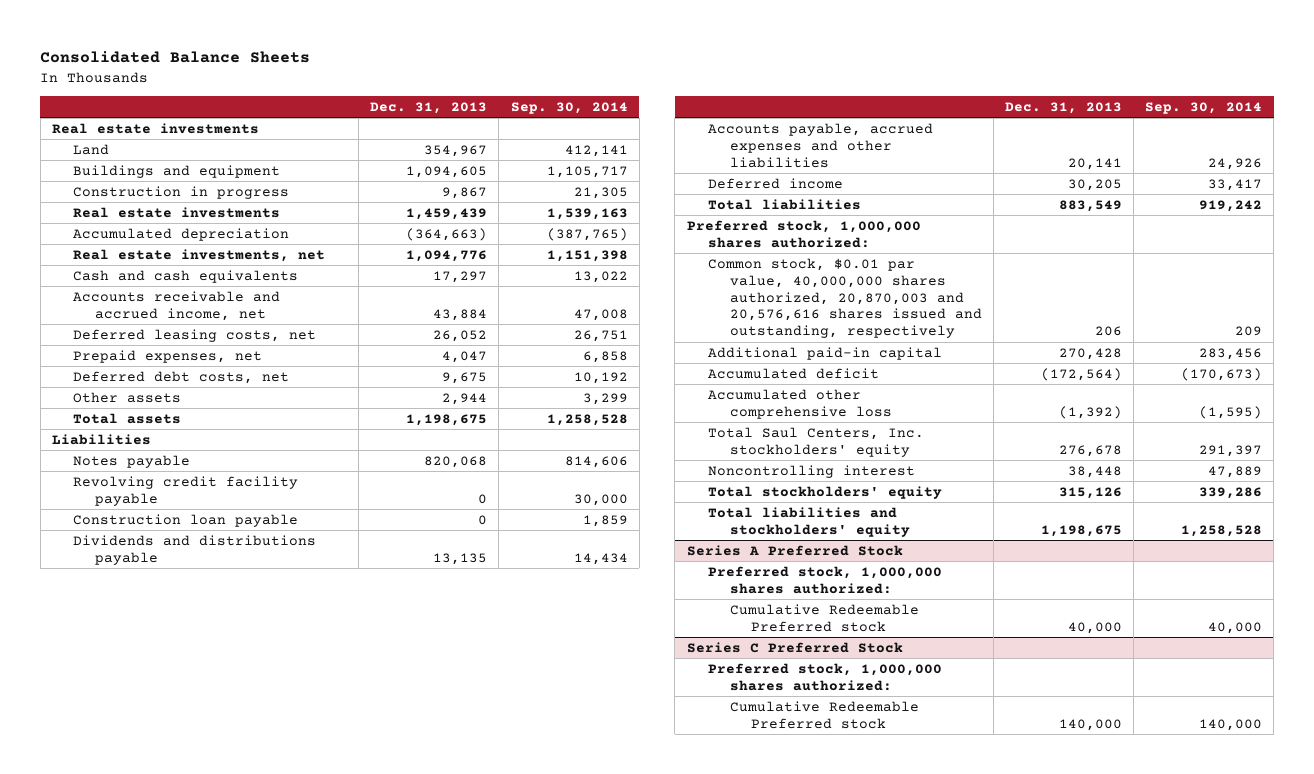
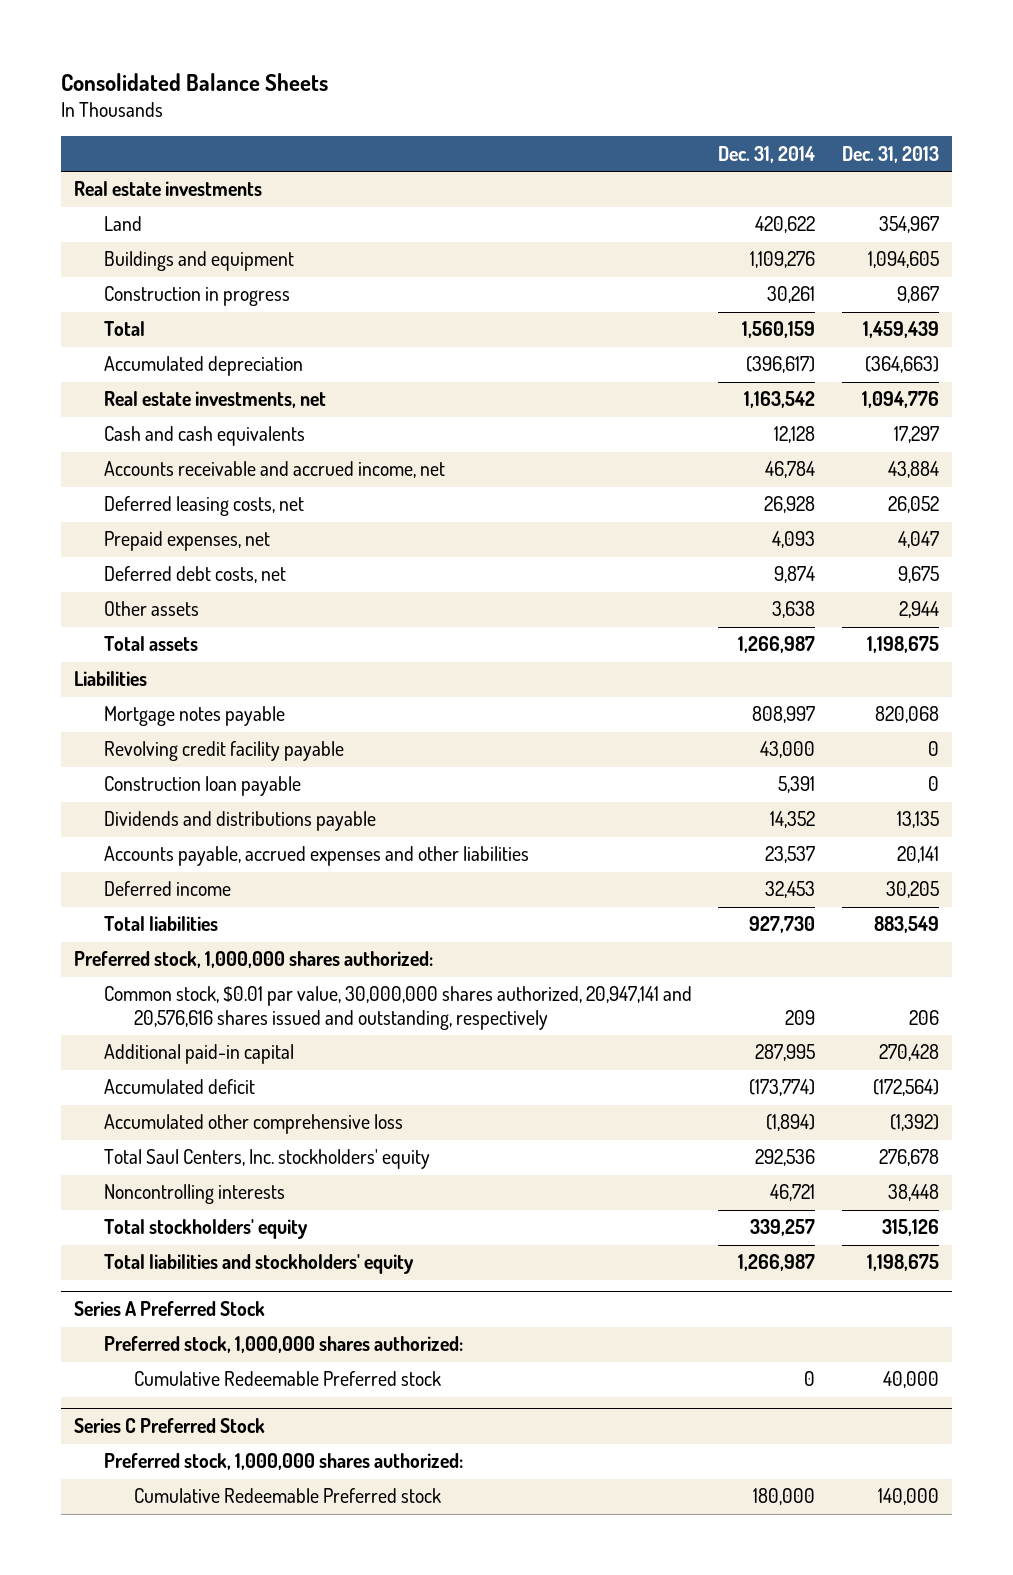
[510,101,628,114] Sep. 30, 2014 -> none
none -> [718,145,816,163] Dec. 31, 2014
[73,206,281,218] Real estate investments -> [103,321,145,337] Total
[73,454,191,468] Notes payable -> [103,706,285,727] Mortgage notes payable
[708,257,982,339] Common stock, $0.01 par value, 40,000,000 shares authorized, 20,870,003 and 20,576,616 shares issued and outstanding, respectively -> [103,986,692,1031] Common stock, $0.01 par value, 30,000,000 shares authorized, 20,947,141 and 20,576,616 shares issued and outstanding, respectively
[708,464,916,478] Noncontrolling interest -> [103,1184,285,1205] Noncontrolling interests

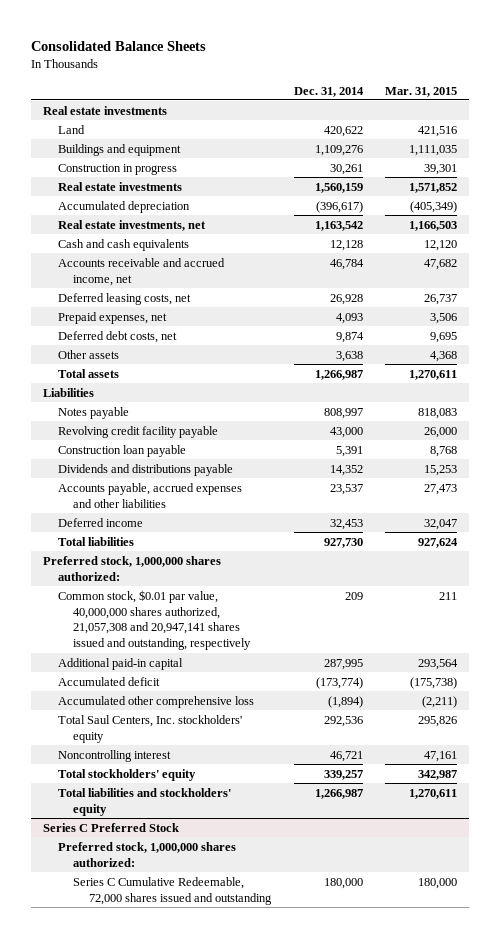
[841,145,939,163] Dec. 31, 2013 -> none
none -> [385,86,458,97] Mar. 31, 2015
[103,321,145,337] Total -> [58,181,183,191] Real estate investments
[103,706,285,727] Mortgage notes payable -> [58,406,130,419] Notes payable
[103,986,692,1031] Common stock, $0.01 par value, 30,000,000 shares authorized, 20,947,141 and 20,576,616 shares issued and outstanding, respectively -> [58,589,252,651] Common stock, $0.01 par value, 40,000,000 shares authorized, 21,057,308 and 20,947,141 shares issued and outstanding, respectively
[103,1184,285,1205] Noncontrolling interests -> [58,749,172,762] Noncontrolling interest
[73,1301,265,1317] Series A Preferred Stock -> none
[103,1336,463,1354] Preferred stock, 1,000,000 shares authorized: -> none
[133,1371,441,1387] Cumulative Redeemable Preferred stock -> none
[133,1488,441,1504] Cumulative Redeemable Preferred stock -> [73,876,272,905] Series C Cumulative Redeemable, 72,000 shares issued and outstanding

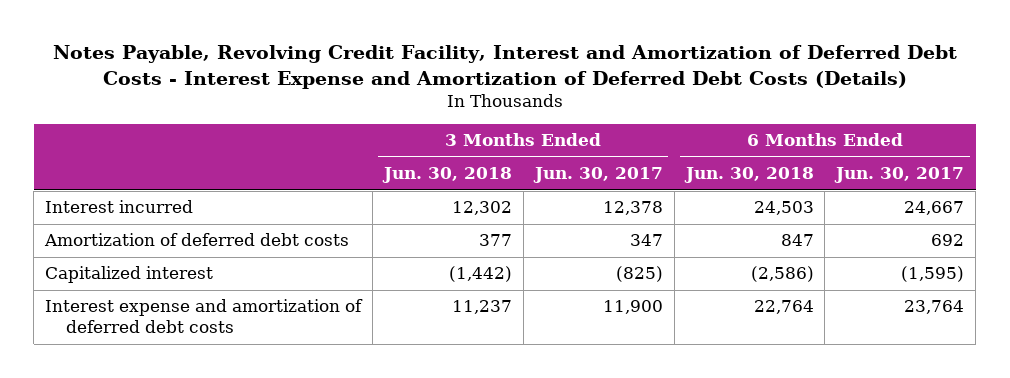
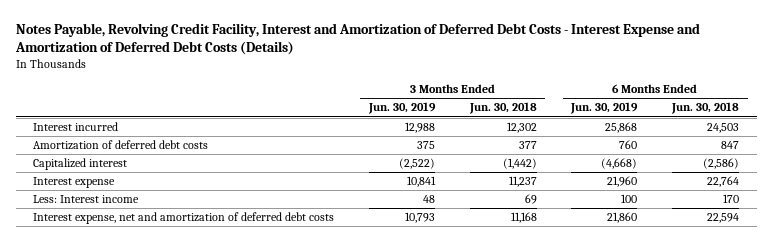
[532,167,663,184] Jun. 30, 2017 -> none
[834,167,965,184] Jun. 30, 2017 -> none
none -> [367,102,436,115] Jun. 30, 2019
none -> [570,102,639,115] Jun. 30, 2019
none -> [32,177,115,189] Interest expense
none -> [32,195,139,204] Less: Interest income
[45,299,364,334] Interest expense and amortization of deferred debt costs -> [32,212,334,225] Interest expense, net and amortization of deferred debt costs
[451,300,512,315] 11,237 -> [510,212,537,224] 11,168
[753,300,814,315] 22,764 -> [707,213,740,224] 22,594

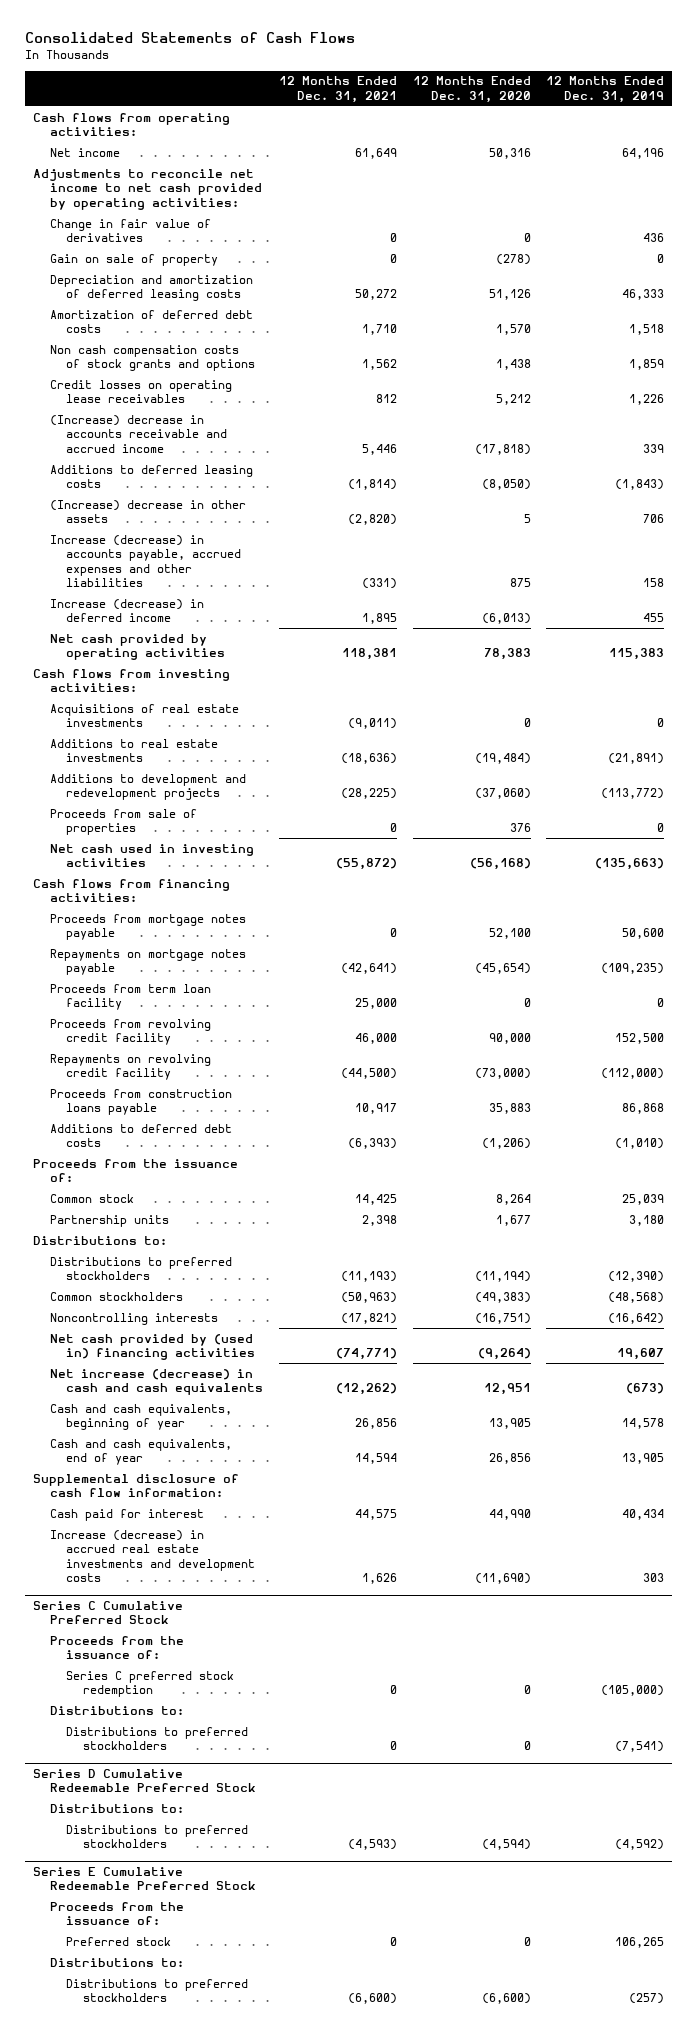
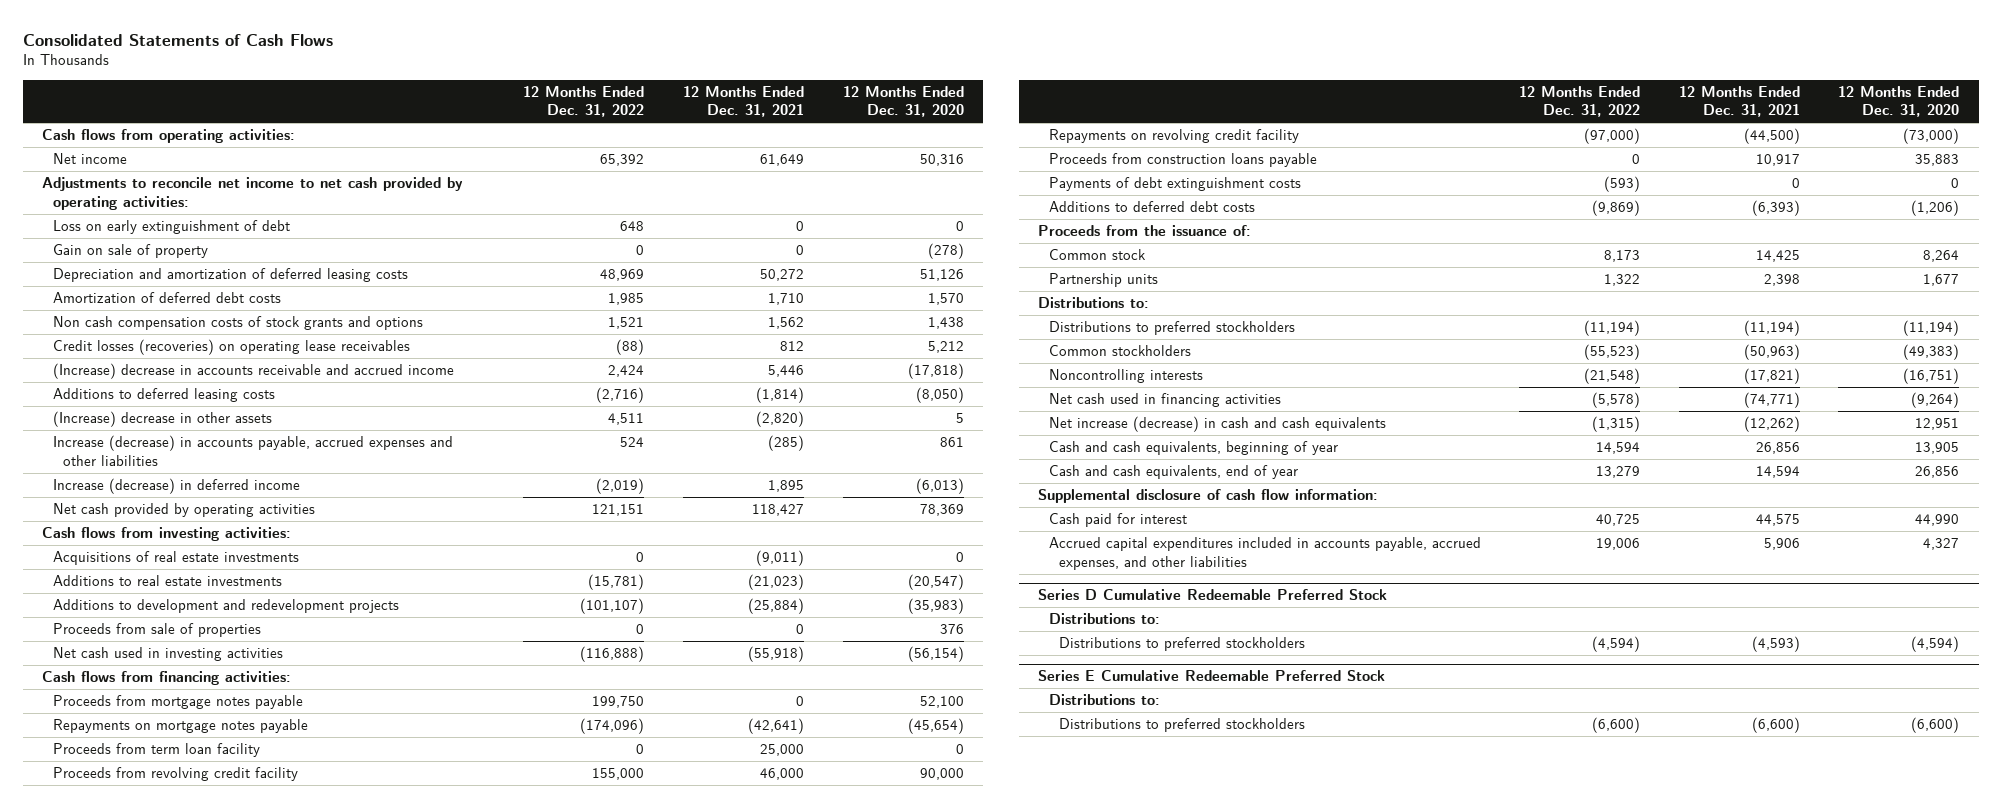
[546,76,665,103] 12 Months Ended Dec. 31, 2019 -> none
none -> [523,85,645,118] 12 Months Ended Dec. 31, 2022
[49,218,211,243] Change in fair value of derivatives -> none
none -> [52,220,290,235] Loss on early extinguishment of debt
[49,379,232,404] Credit losses on operating lease receivables -> [52,339,410,356] Credit losses (recoveries) on operating lease receivables
[361,578,397,590] (331) -> [767,435,804,452] (285)
[509,578,531,588] 875 -> [939,437,964,448] 861
[341,648,397,661] 118,381 -> [751,504,804,517] 118,427
[483,648,531,661] 78,383 -> [919,504,964,517] 78,369
[340,753,397,765] (18,636) -> [747,574,804,591] (21,023)
[474,753,531,765] (19,484) -> [907,574,964,591] (20,547)
[340,788,397,800] (28,225) -> [747,598,804,615] (25,884)
[474,788,531,800] (37,060) -> [907,598,964,615] (35,983)
[335,858,397,871] (55,872) -> [747,646,804,663] (55,918)
[469,858,531,871] (56,168) -> [907,646,964,663] (56,154)
none -> [1048,177,1301,192] Payments of debt extinguishment costs
[340,1271,397,1283] (11,193) -> [1743,320,1800,337] (11,194)
[49,1333,256,1361] Net cash provided by (used in) financing activities -> [1048,393,1281,408] Net cash used in financing activities
[49,1529,256,1583] Increase (decrease) in accrued real estate investments and development costs -> none
[32,1601,183,1625] Series C Cumulative Preferred Stock -> none
[49,1635,184,1660] Proceeds from the issuance of: -> none
[66,1670,235,1698] Series C preferred stock redemption -> none
[49,1705,184,1715] Distributions to: -> none
[66,1726,249,1751] Distributions to preferred stockholders -> none
none -> [1048,537,1481,570] Accrued capital expenditures included in accounts payable, accrued expenses, and other liabilities
[49,1901,184,1926] Proceeds from the issuance of: -> none
[66,1936,172,1946] Preferred stock -> none

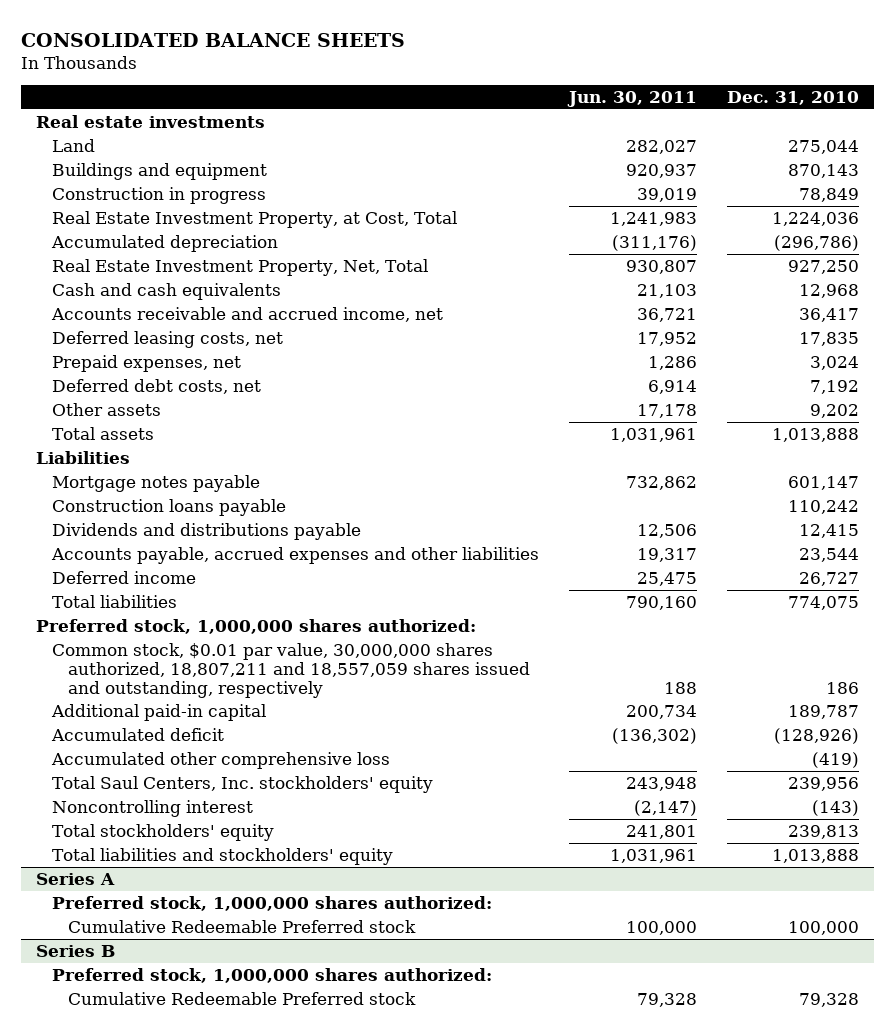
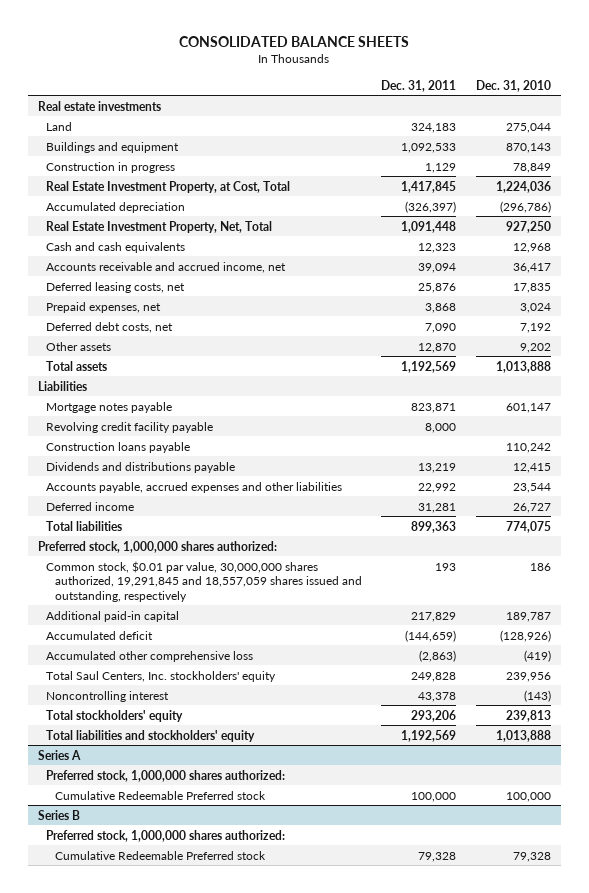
[566,90,697,107] Jun. 30, 2011 -> none
none -> [381,79,457,92] Dec. 31, 2011
none -> [46,421,214,433] Revolving credit facility payable
[51,642,530,698] Common stock, $0.01 par value, 30,000,000 shares authorized, 18,807,211 and 18,557,059 shares issued and outstanding, respectively -> [46,560,362,602] Common stock, $0.01 par value, 30,000,000 shares authorized, 19,291,845 and 18,557,059 shares issued and outstanding, respectively

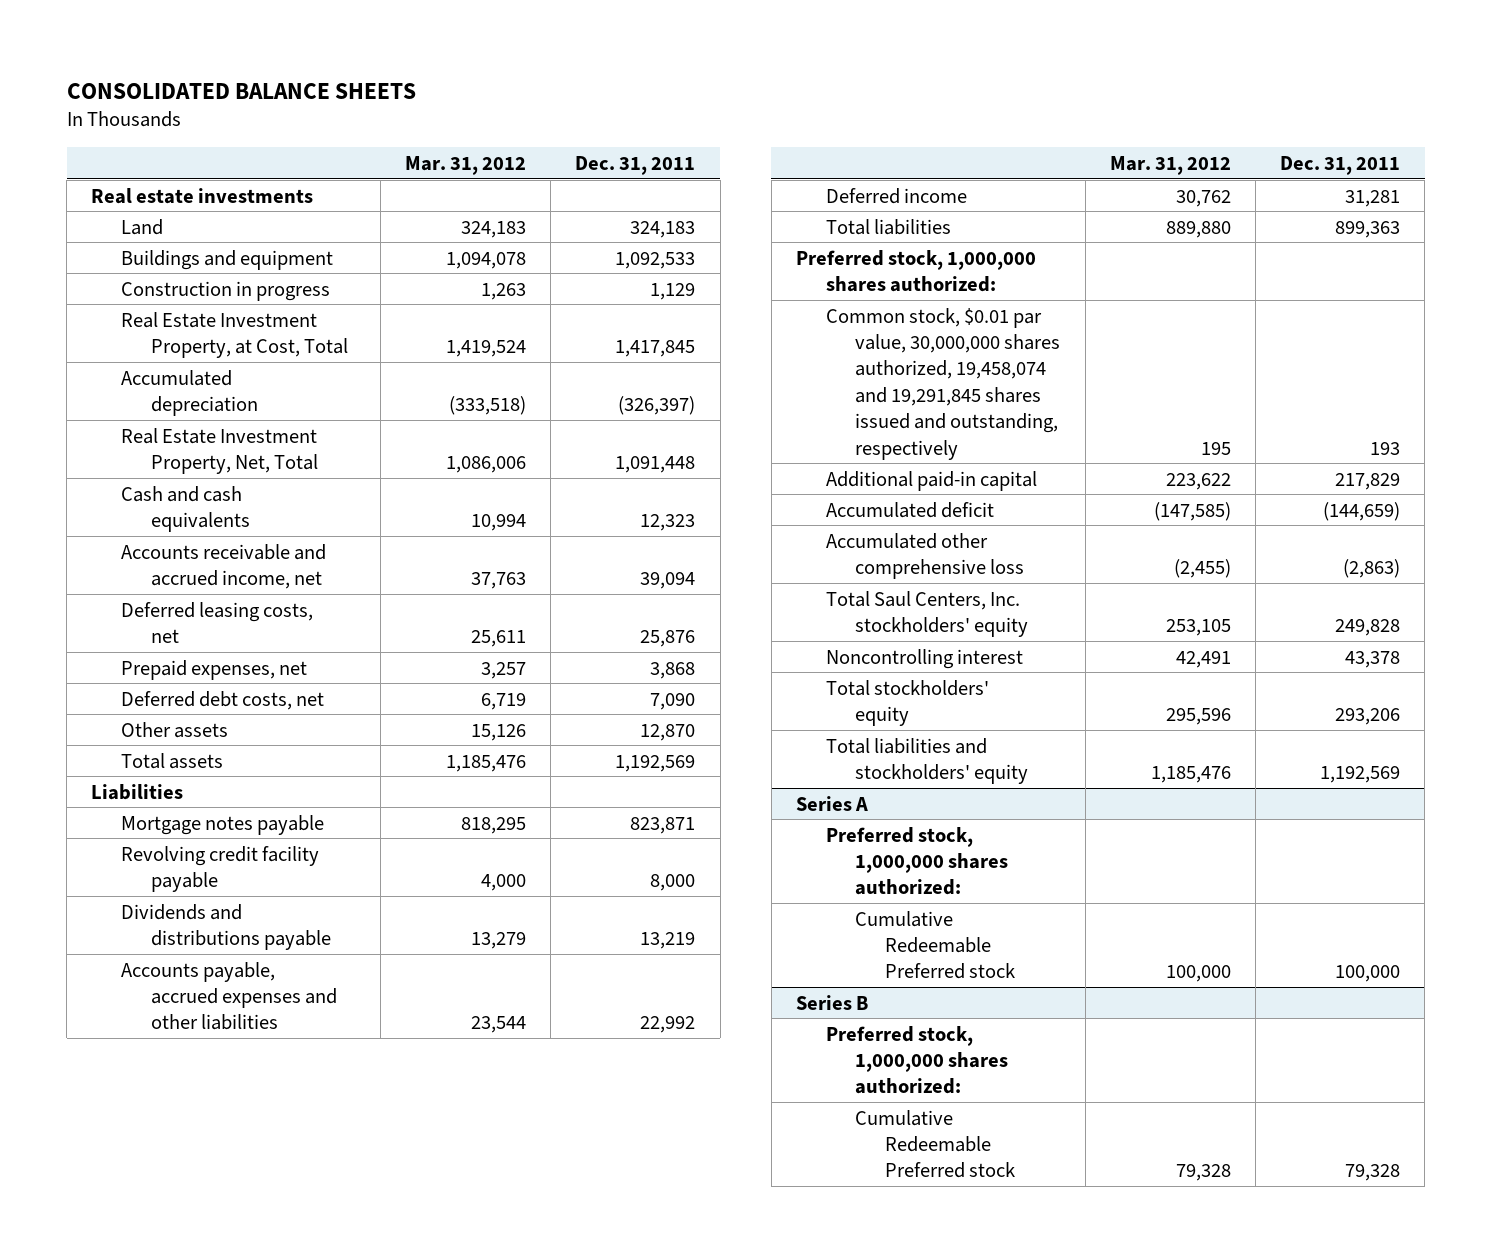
[475,79,551,92] Dec. 31, 2010 -> none
none -> [405,155,527,175] Mar. 31, 2012
[46,441,191,453] Construction loans payable -> none
[46,560,362,602] Common stock, $0.01 par value, 30,000,000 shares authorized, 19,291,845 and 18,557,059 shares issued and outstanding, respectively -> [825,307,1061,460] Common stock, $0.01 par value, 30,000,000 shares authorized, 19,458,074 and 19,291,845 shares issued and outstanding, respectively

